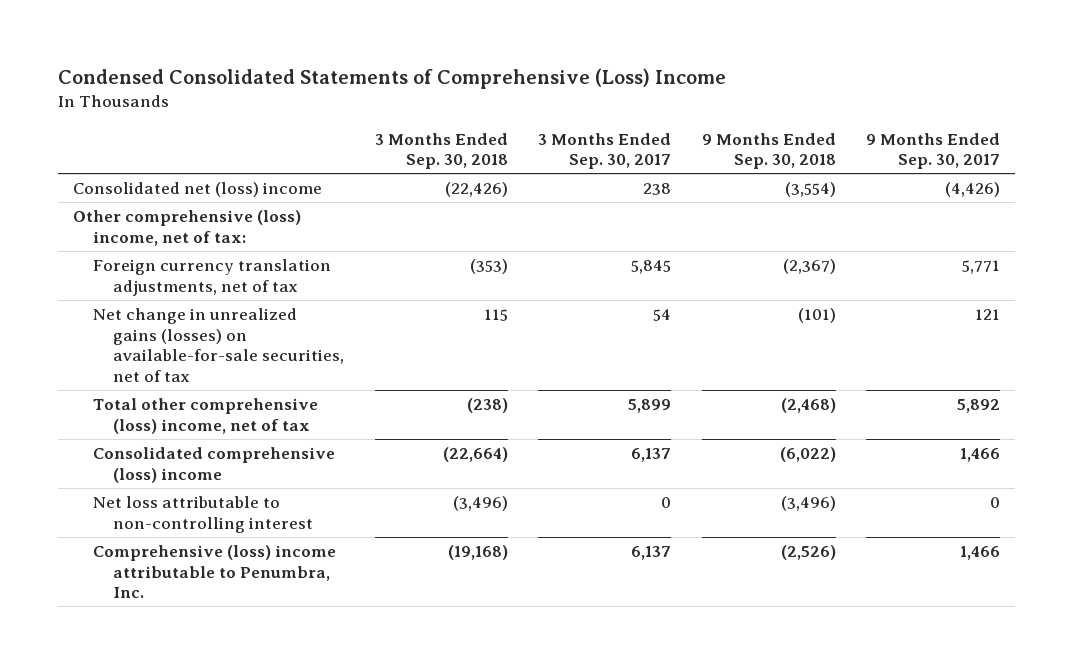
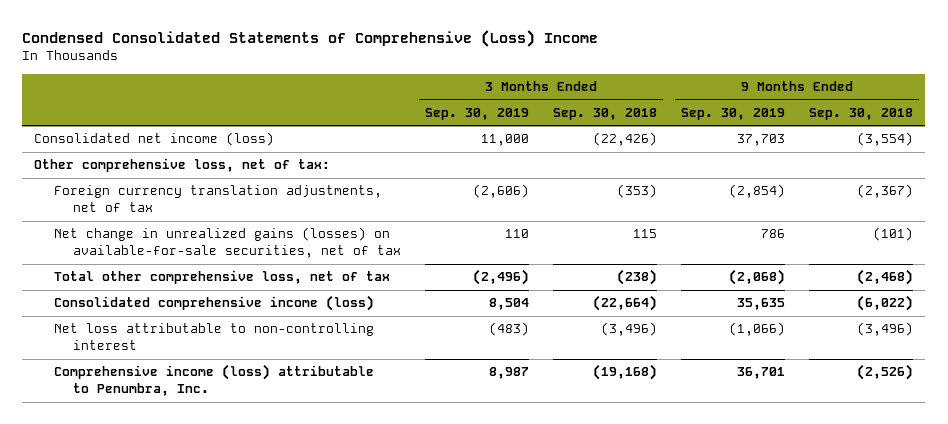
[538,132,672,170] 3 Months Ended Sep. 30, 2017 -> none
[865,132,1000,170] 9 Months Ended Sep. 30, 2017 -> none
none -> [425,107,530,120] Sep. 30, 2019
none -> [681,107,786,120] Sep. 30, 2019
[72,181,322,197] Consolidated net (loss) income -> [34,132,275,147] Consolidated net income (loss)
[72,209,301,246] Other comprehensive (loss) income, net of tax: -> [34,158,331,173] Other comprehensive loss, net of tax:
[93,397,319,434] Total other comprehensive (loss) income, net of tax -> [53,270,390,285] Total other comprehensive loss, net of tax
[93,446,336,483] Consolidated comprehensive (loss) income -> [53,295,374,312] Consolidated comprehensive income (loss)
[93,544,337,599] Comprehensive (loss) income attributable to Penumbra, Inc. -> [53,364,374,397] Comprehensive income (loss) attributable to Penumbra, Inc.

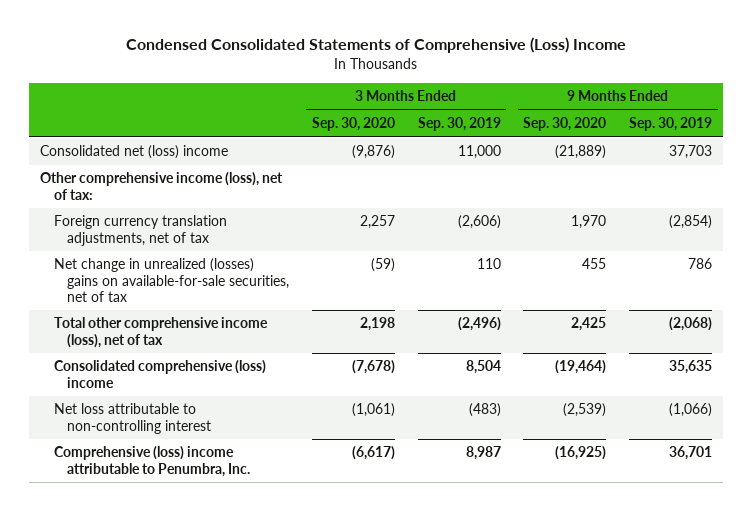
[553,107,658,120] Sep. 30, 2018 -> none
[809,107,914,120] Sep. 30, 2018 -> none
none -> [311,117,395,132] Sep. 30, 2020
none -> [523,117,607,132] Sep. 30, 2020
[34,132,275,147] Consolidated net income (loss) -> [40,145,229,160] Consolidated net (loss) income
[34,158,331,173] Other comprehensive loss, net of tax: -> [40,172,284,200] Other comprehensive income (loss), net of tax:
[53,227,402,259] Net change in unrealized gains (losses) on available-for-sale securities, net of tax -> [53,258,290,302] Net change in unrealized (losses) gains on available-for-sale securities, net of tax
[53,270,390,285] Total other comprehensive loss, net of tax -> [53,317,268,348] Total other comprehensive income (loss), net of tax
[53,295,374,312] Consolidated comprehensive income (loss) -> [53,360,266,388] Consolidated comprehensive (loss) income
[53,364,374,397] Comprehensive income (loss) attributable to Penumbra, Inc. -> [53,446,251,477] Comprehensive (loss) income attributable to Penumbra, Inc.

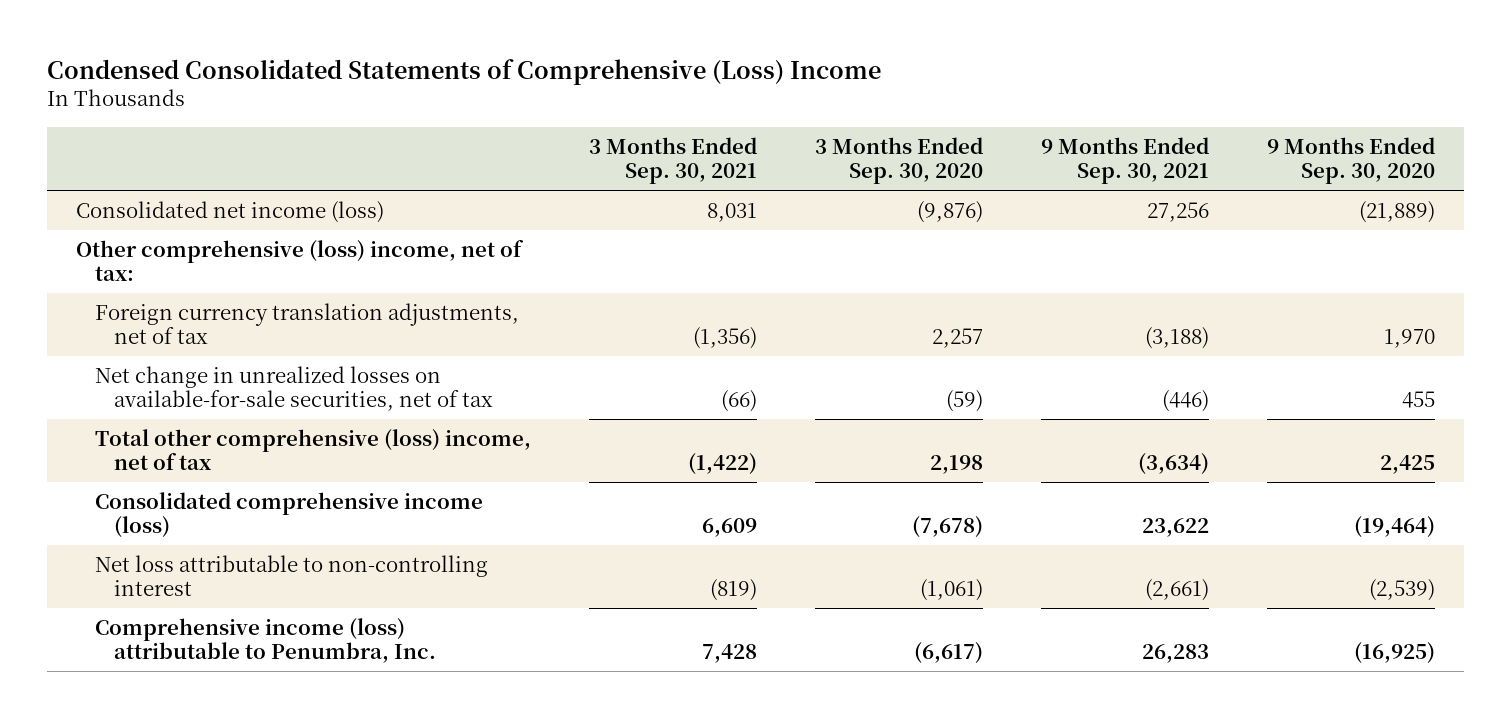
[417,117,501,132] Sep. 30, 2019 -> none
[629,117,713,132] Sep. 30, 2019 -> none
none -> [588,137,757,185] 3 Months Ended Sep. 30, 2021
none -> [1040,137,1209,185] 9 Months Ended Sep. 30, 2021
[40,145,229,160] Consolidated net (loss) income -> [76,201,385,224] Consolidated net income (loss)
[40,172,284,200] Other comprehensive income (loss), net of tax: -> [76,240,525,282] Other comprehensive (loss) income, net of tax:
[53,258,290,302] Net change in unrealized (losses) gains on available-for-sale securities, net of tax -> [94,366,493,412] Net change in unrealized losses on available-for-sale securities, net of tax
[53,317,268,348] Total other comprehensive income (loss), net of tax -> [94,429,531,471] Total other comprehensive (loss) income, net of tax
[53,360,266,388] Consolidated comprehensive (loss) income -> [94,492,483,539] Consolidated comprehensive income (loss)
[53,446,251,477] Comprehensive (loss) income attributable to Penumbra, Inc. -> [94,618,436,664] Comprehensive income (loss) attributable to Penumbra, Inc.

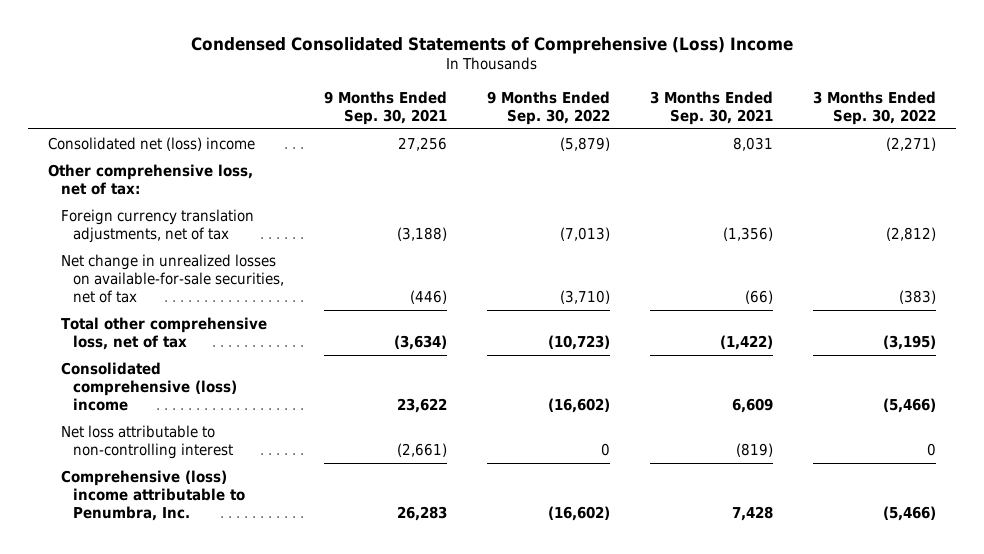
[814,137,983,185] 3 Months Ended Sep. 30, 2020 -> none
[1266,137,1435,185] 9 Months Ended Sep. 30, 2020 -> none
none -> [487,90,611,125] 9 Months Ended Sep. 30, 2022
none -> [812,90,936,125] 3 Months Ended Sep. 30, 2022
[76,201,385,224] Consolidated net income (loss) -> [47,136,255,151] Consolidated net (loss) income
[76,240,525,282] Other comprehensive (loss) income, net of tax: -> [47,163,253,195] Other comprehensive loss, net of tax:
[94,429,531,471] Total other comprehensive (loss) income, net of tax -> [60,316,267,350] Total other comprehensive loss, net of tax
[94,492,483,539] Consolidated comprehensive income (loss) -> [60,361,238,411] Consolidated comprehensive (loss) income
[94,618,436,664] Comprehensive income (loss) attributable to Penumbra, Inc. -> [60,469,246,521] Comprehensive (loss) income attributable to Penumbra, Inc.

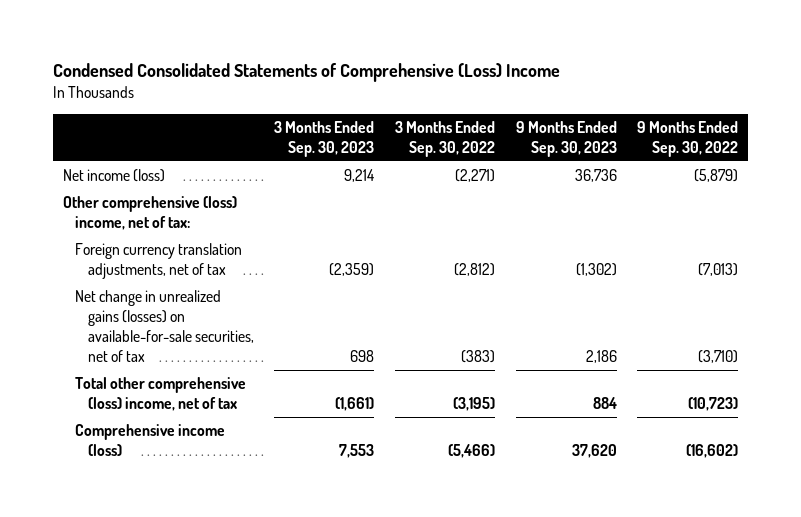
[324,90,448,125] 9 Months Ended Sep. 30, 2021 -> none
[650,90,774,125] 3 Months Ended Sep. 30, 2021 -> none
none -> [274,120,375,157] 3 Months Ended Sep. 30, 2023
none -> [515,120,617,157] 9 Months Ended Sep. 30, 2023
[47,136,255,151] Consolidated net (loss) income -> [63,169,166,183] Net income (loss)
[47,163,253,195] Other comprehensive loss, net of tax: -> [63,196,238,231] Other comprehensive (loss) income, net of tax:
[60,361,238,411] Consolidated comprehensive (loss) income -> none
[60,424,234,459] Net loss attributable to non-controlling interest -> none
[60,253,285,303] Net change in unrealized losses on available-for-sale securities, net of tax -> [75,290,254,362] Net change in unrealized gains (losses) on available-for-sale securities, net of tax
[60,316,267,350] Total other comprehensive loss, net of tax -> [75,377,247,412] Total other comprehensive (loss) income, net of tax
[60,469,246,521] Comprehensive (loss) income attributable to Penumbra, Inc. -> [75,424,226,457] Comprehensive income (loss)

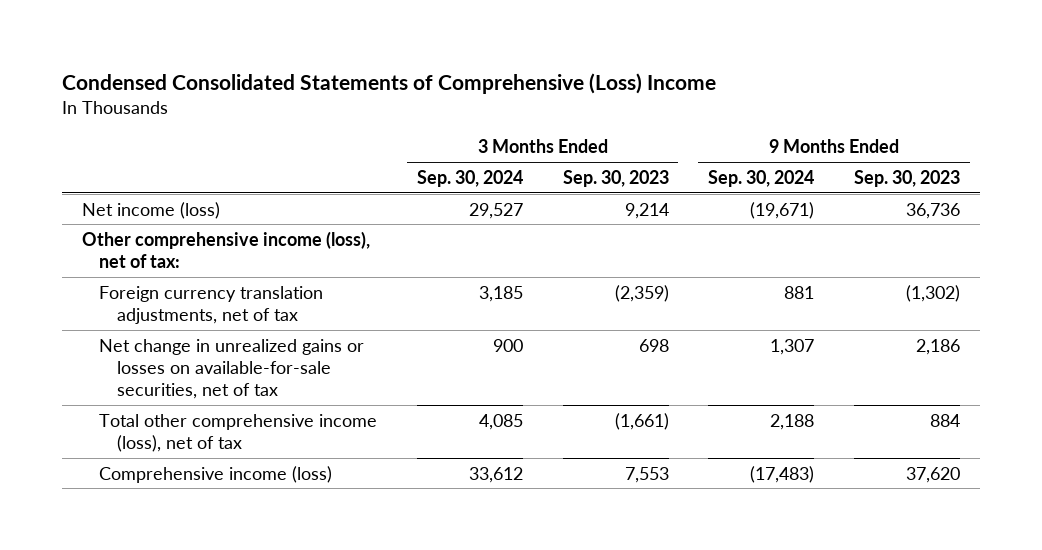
[394,120,495,157] 3 Months Ended Sep. 30, 2022 -> none
[637,120,739,157] 9 Months Ended Sep. 30, 2022 -> none
none -> [416,169,523,187] Sep. 30, 2024
none -> [708,169,815,187] Sep. 30, 2024
[63,196,238,231] Other comprehensive (loss) income, net of tax: -> [81,230,370,268] Other comprehensive income (loss), net of tax:
[75,290,254,362] Net change in unrealized gains (losses) on available-for-sale securities, net of tax -> [99,338,365,400] Net change in unrealized gains or losses on available-for-sale securities, net of tax
[75,377,247,412] Total other comprehensive (loss) income, net of tax -> [99,413,378,452] Total other comprehensive income (loss), net of tax

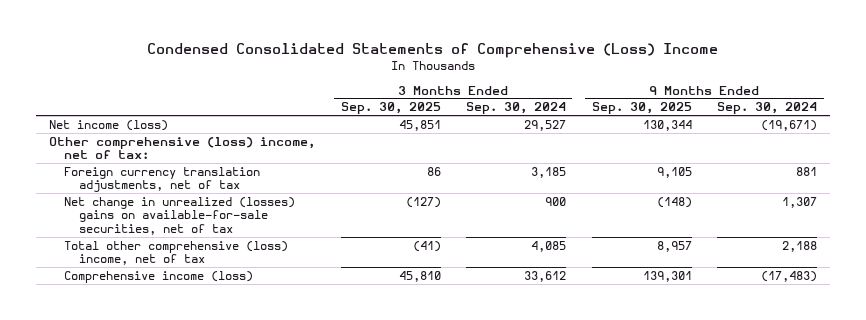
[562,169,669,187] Sep. 30, 2023 -> none
[853,169,960,187] Sep. 30, 2023 -> none
none -> [340,102,441,115] Sep. 30, 2025
none -> [591,102,692,115] Sep. 30, 2025
[81,230,370,268] Other comprehensive income (loss), net of tax: -> [48,136,315,160] Other comprehensive (loss) income, net of tax:
[99,338,365,400] Net change in unrealized gains or losses on available-for-sale securities, net of tax -> [63,196,295,236] Net change in unrealized (losses) gains on available-for-sale securities, net of tax
[99,413,378,452] Total other comprehensive income (loss), net of tax -> [63,240,288,266] Total other comprehensive (loss) income, net of tax

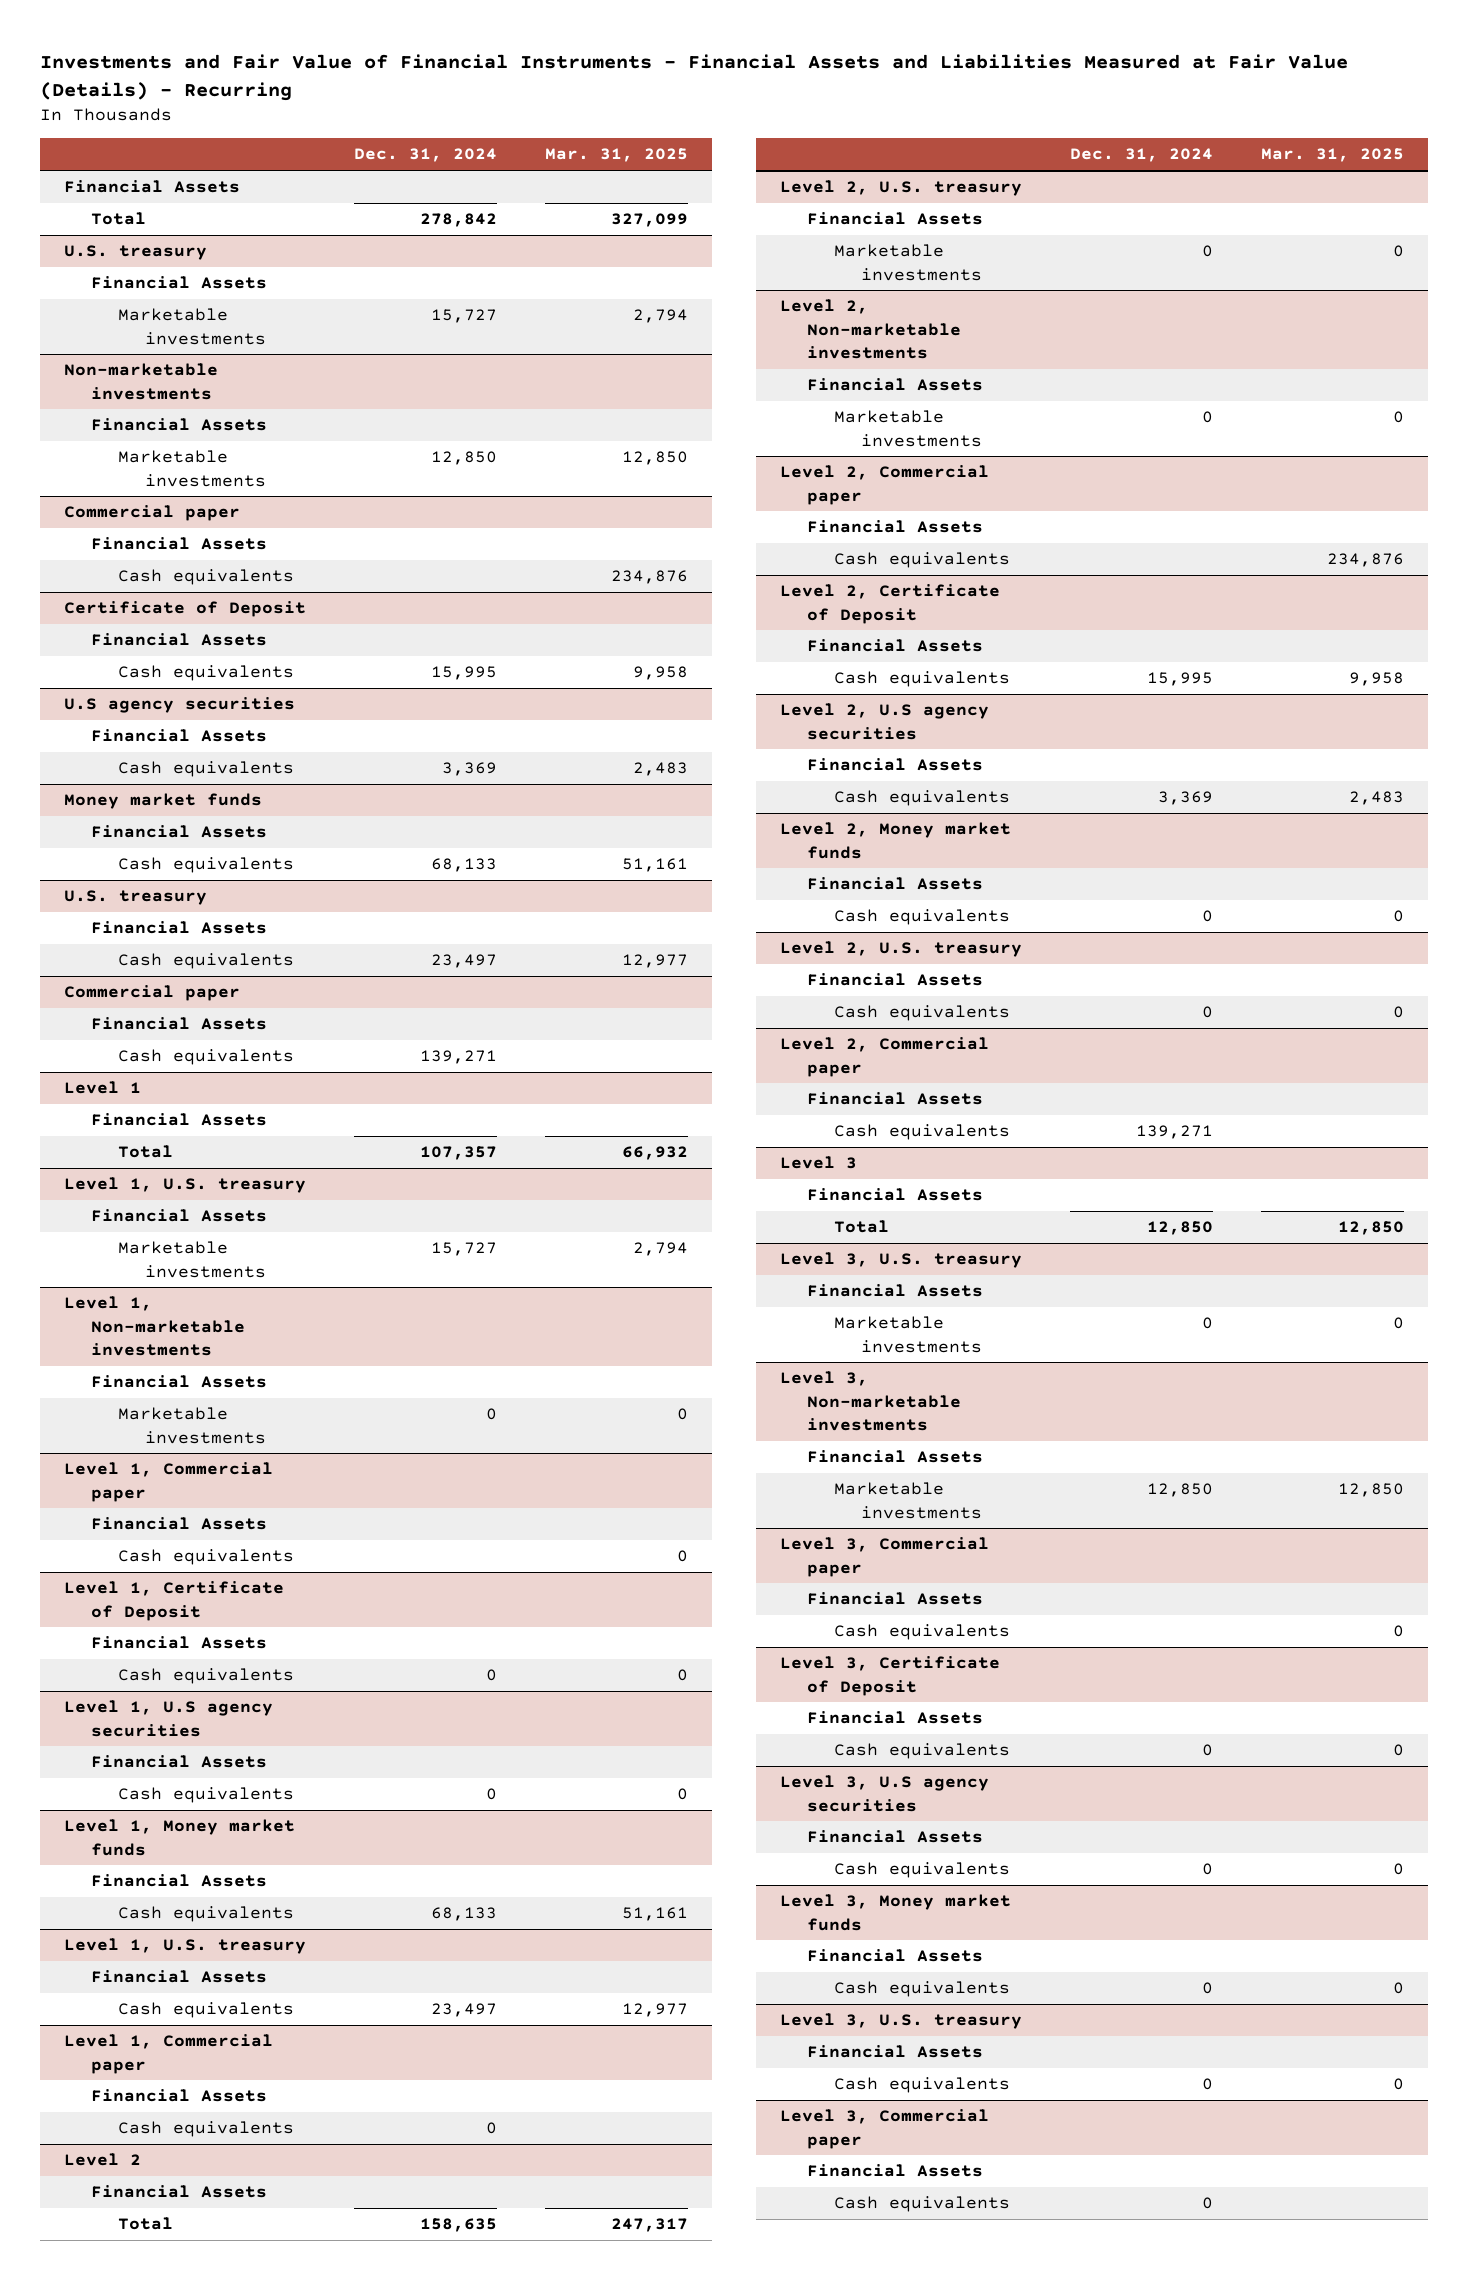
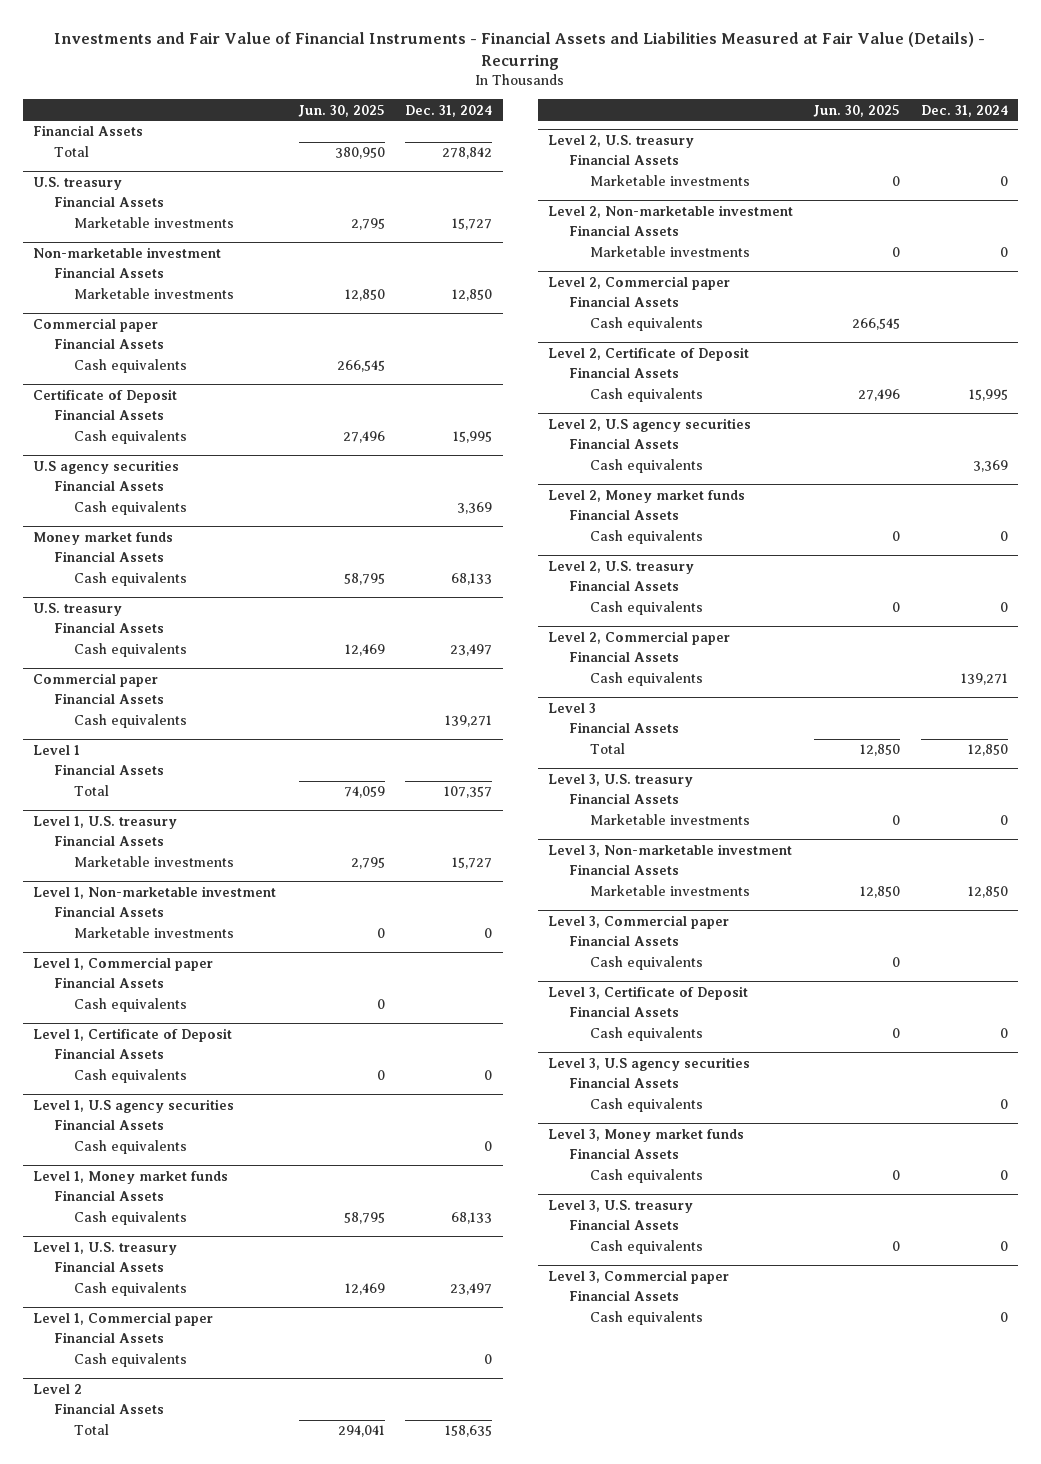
[544,148,688,163] Mar. 31, 2025 -> none
none -> [297,104,385,117] Jun. 30, 2025
[64,363,219,400] Non-marketable investments -> [32,246,221,258] Non-marketable investment
[64,1296,246,1356] Level 1, Non-marketable investments -> [32,885,276,899] Level 1, Non-marketable investment
[780,299,962,359] Level 2, Non-marketable investments -> [548,204,794,218] Level 2, Non-marketable investment
[780,1371,962,1431] Level 3, Non-marketable investments -> [548,843,793,857] Level 3, Non-marketable investment

